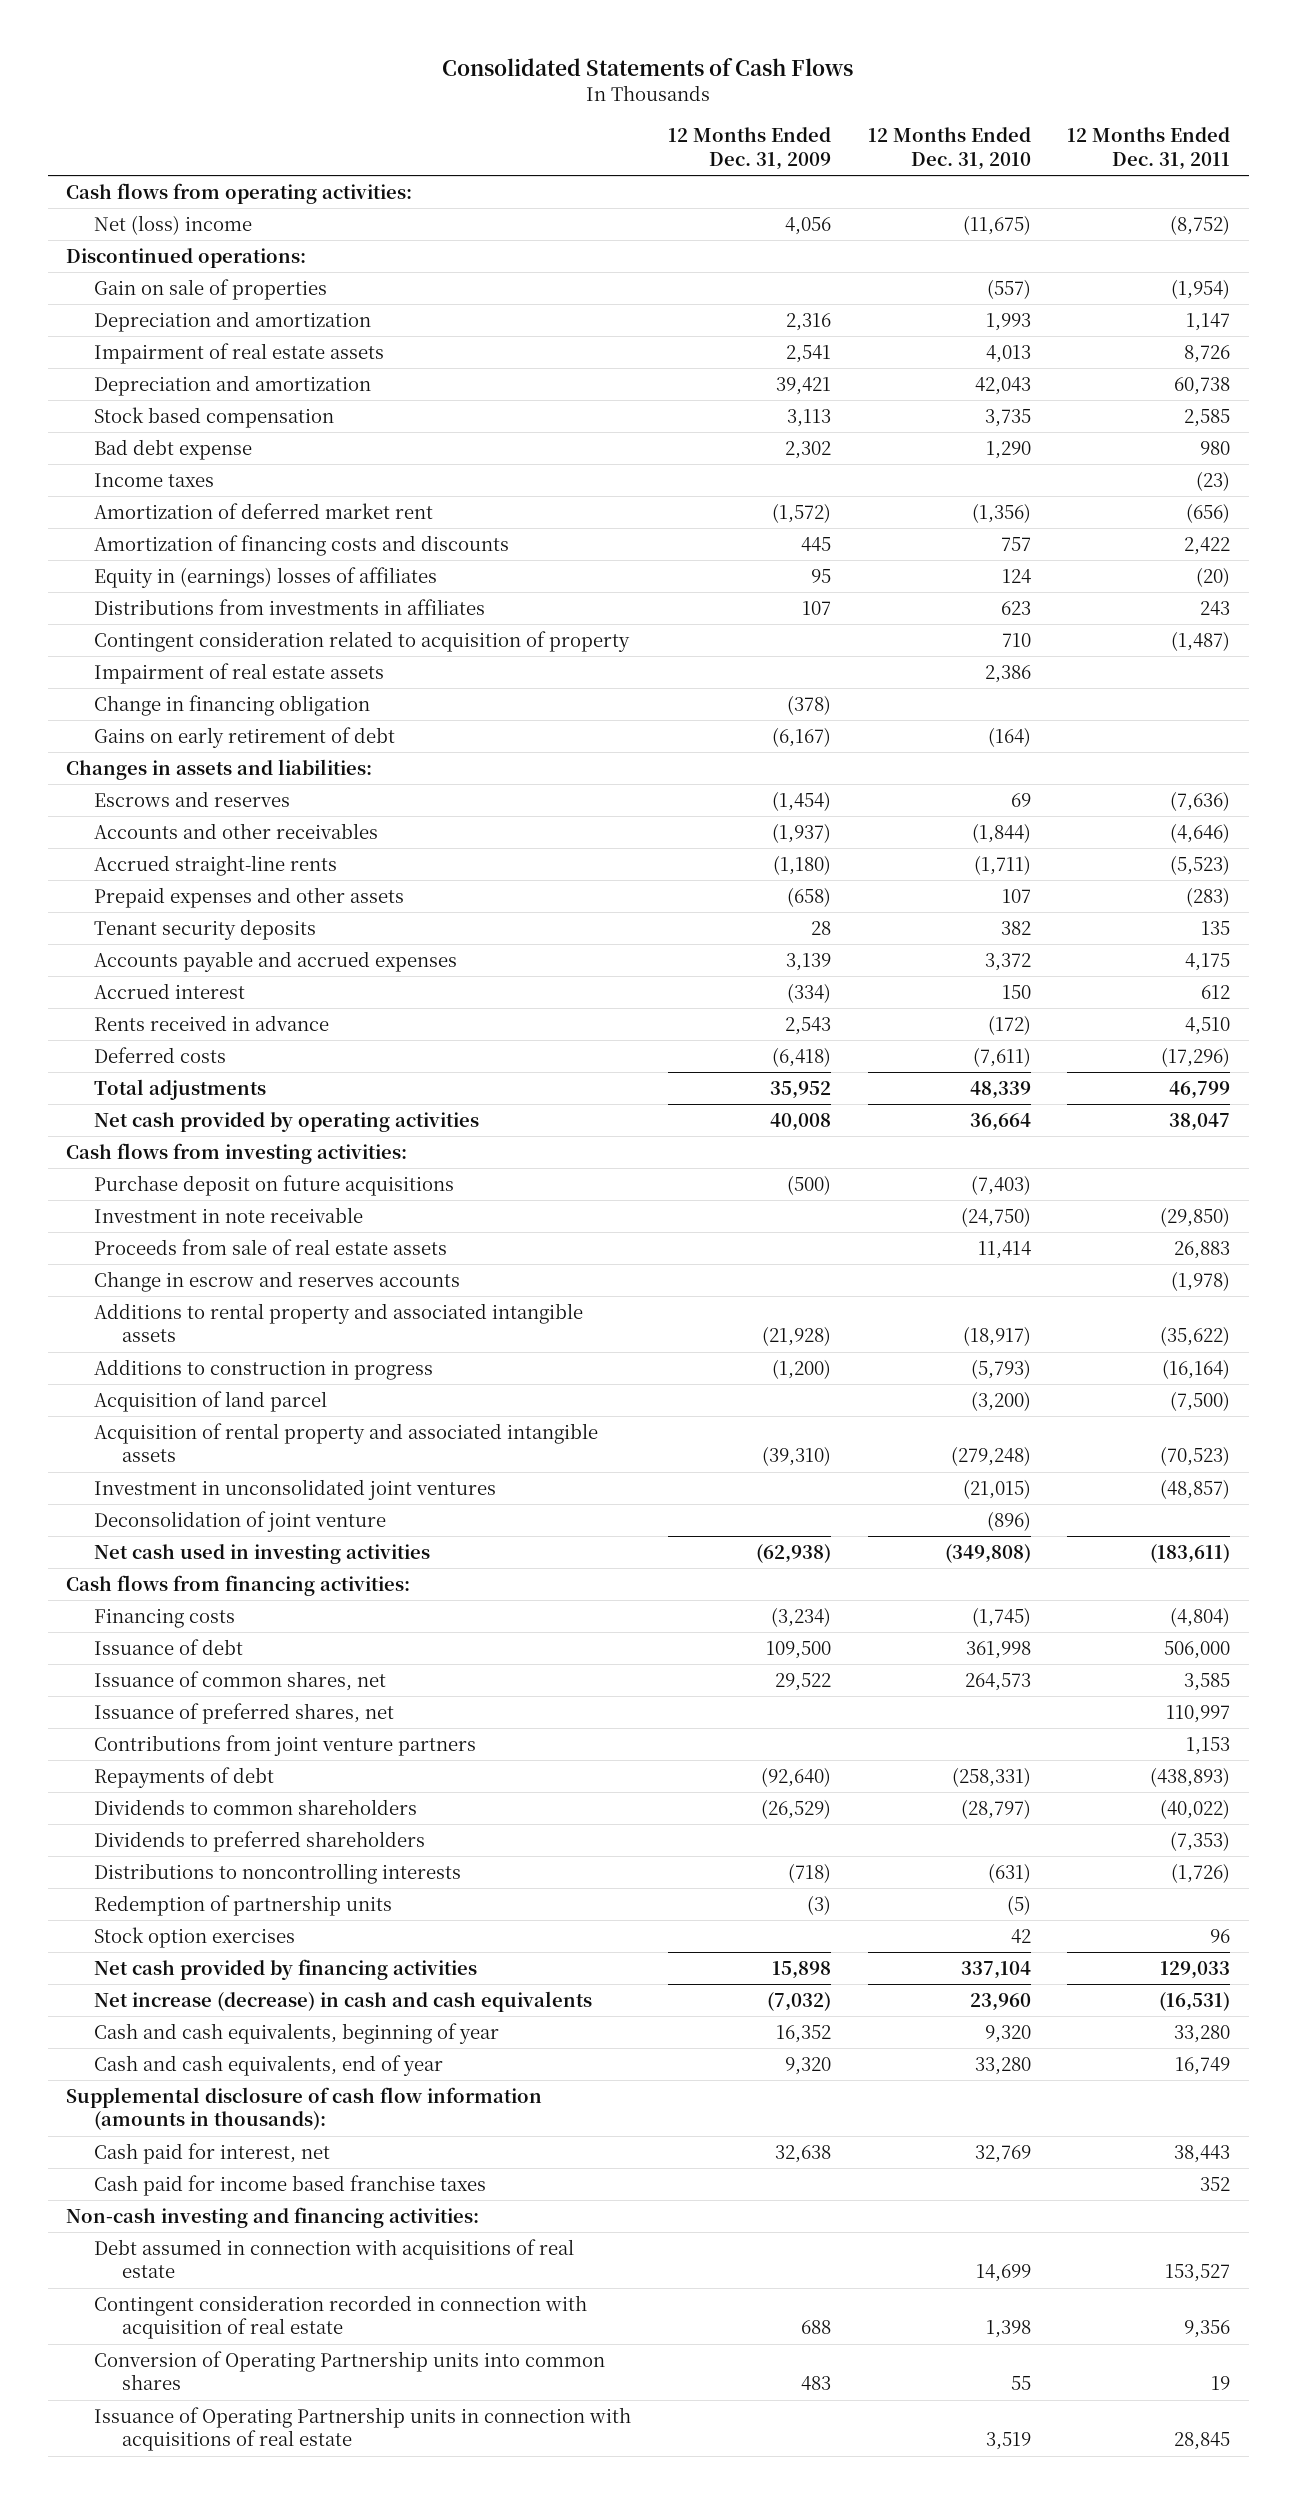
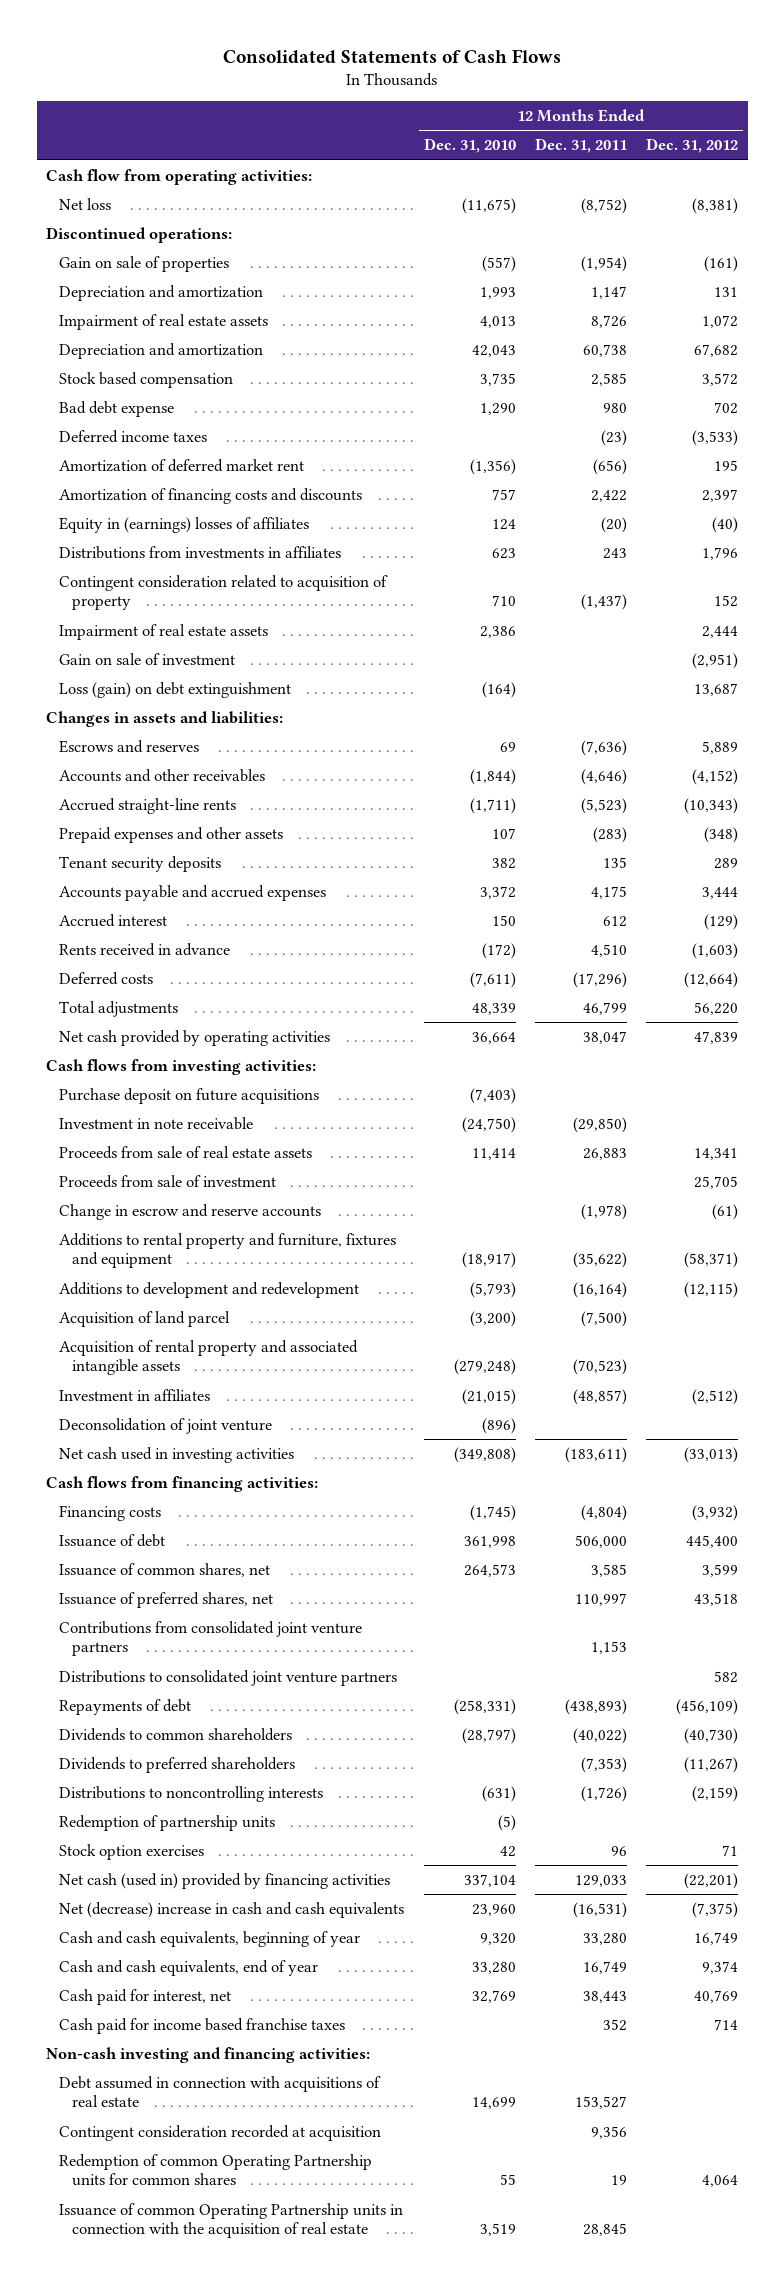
[667,127,831,170] 12 Months Ended Dec. 31, 2009 -> none
none -> [646,138,739,154] Dec. 31, 2012
[65,182,412,204] Cash flows from operating activities: -> [46,168,313,185] Cash flow from operating activities:
[93,214,252,235] Net (loss) income -> [59,197,112,210] Net loss
[93,472,214,487] Income taxes -> [59,429,208,443] Deferred income taxes
[1171,630,1231,651] (1,487) -> [580,594,627,611] (1,437)
[93,694,370,716] Change in financing obligation -> none
none -> [59,652,236,665] Gain on sale of investment
[93,726,395,748] Gains on early retirement of debt -> [59,681,292,698] Loss (gain) on debt extinguishment
none -> [59,1174,277,1188] Proceeds from sale of investment
[93,1270,460,1292] Change in escrow and reserves accounts -> [59,1203,322,1220] Change in escrow and reserve accounts
[93,1302,583,1343] Additions to rental property and associated intangible assets -> [59,1232,397,1269] Additions to rental property and furniture, fixtures and equipment
[93,1358,433,1380] Additions to construction in progress -> [59,1281,360,1298] Additions to development and redevelopment
[93,1478,496,1500] Investment in unconsolidated joint ventures -> [59,1388,211,1401] Investment in affiliates
[93,1734,476,1756] Contributions from joint venture partners -> [59,1620,363,1657] Contributions from consolidated joint venture partners
none -> [59,1669,398,1686] Distributions to consolidated joint venture partners
[93,1958,477,1980] Net cash provided by financing activities -> [59,1872,391,1889] Net cash (used in) provided by financing activities
[93,1990,592,2012] Net increase (decrease) in cash and cash equivalents -> [59,1901,405,1918] Net (decrease) increase in cash and cash equivalents
[65,2086,542,2131] Supplemental disclosure of cash flow information (amounts in thousands): -> none
[93,2294,587,2340] Contingent consideration recorded in connection with acquisition of real estate -> none
none -> [59,2124,382,2141] Contingent consideration recorded at acquisition
[93,2350,605,2391] Conversion of Operating Partnership units into common shares -> [59,2153,373,2187] Redemption of common Operating Partnership units for common shares
[93,2406,631,2452] Issuance of Operating Partnership units in connection with acquisitions of real estate -> [59,2202,404,2239] Issuance of common Operating Partnership units in connection with the acquisition of real estate

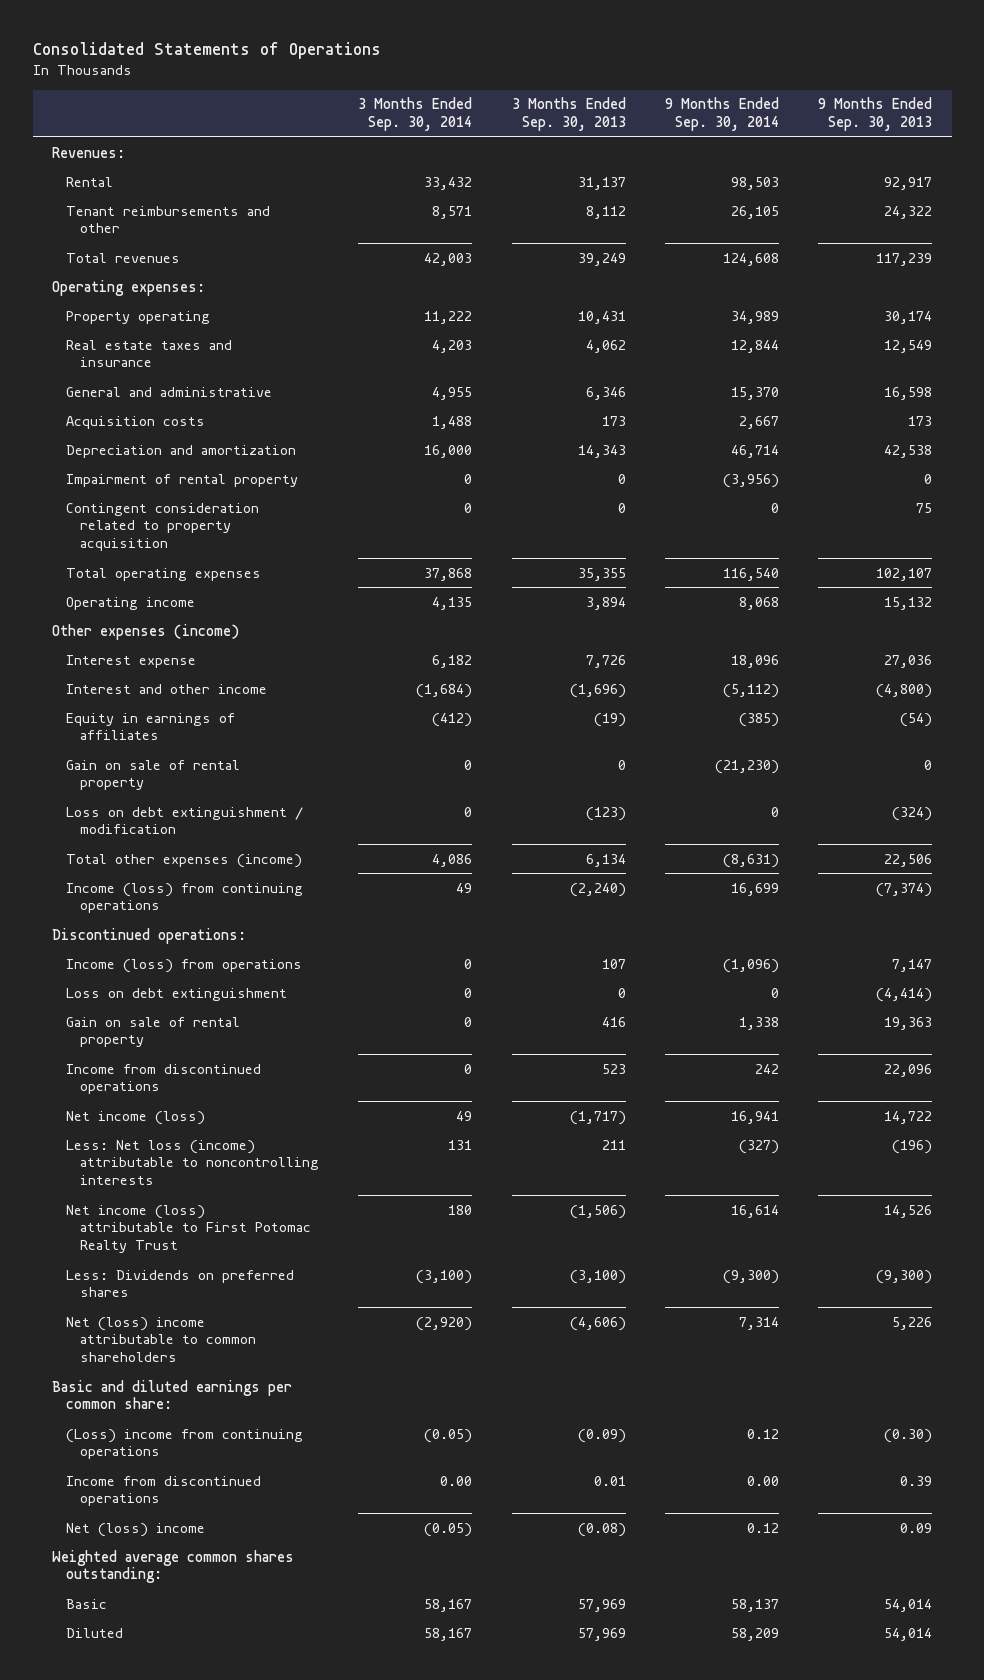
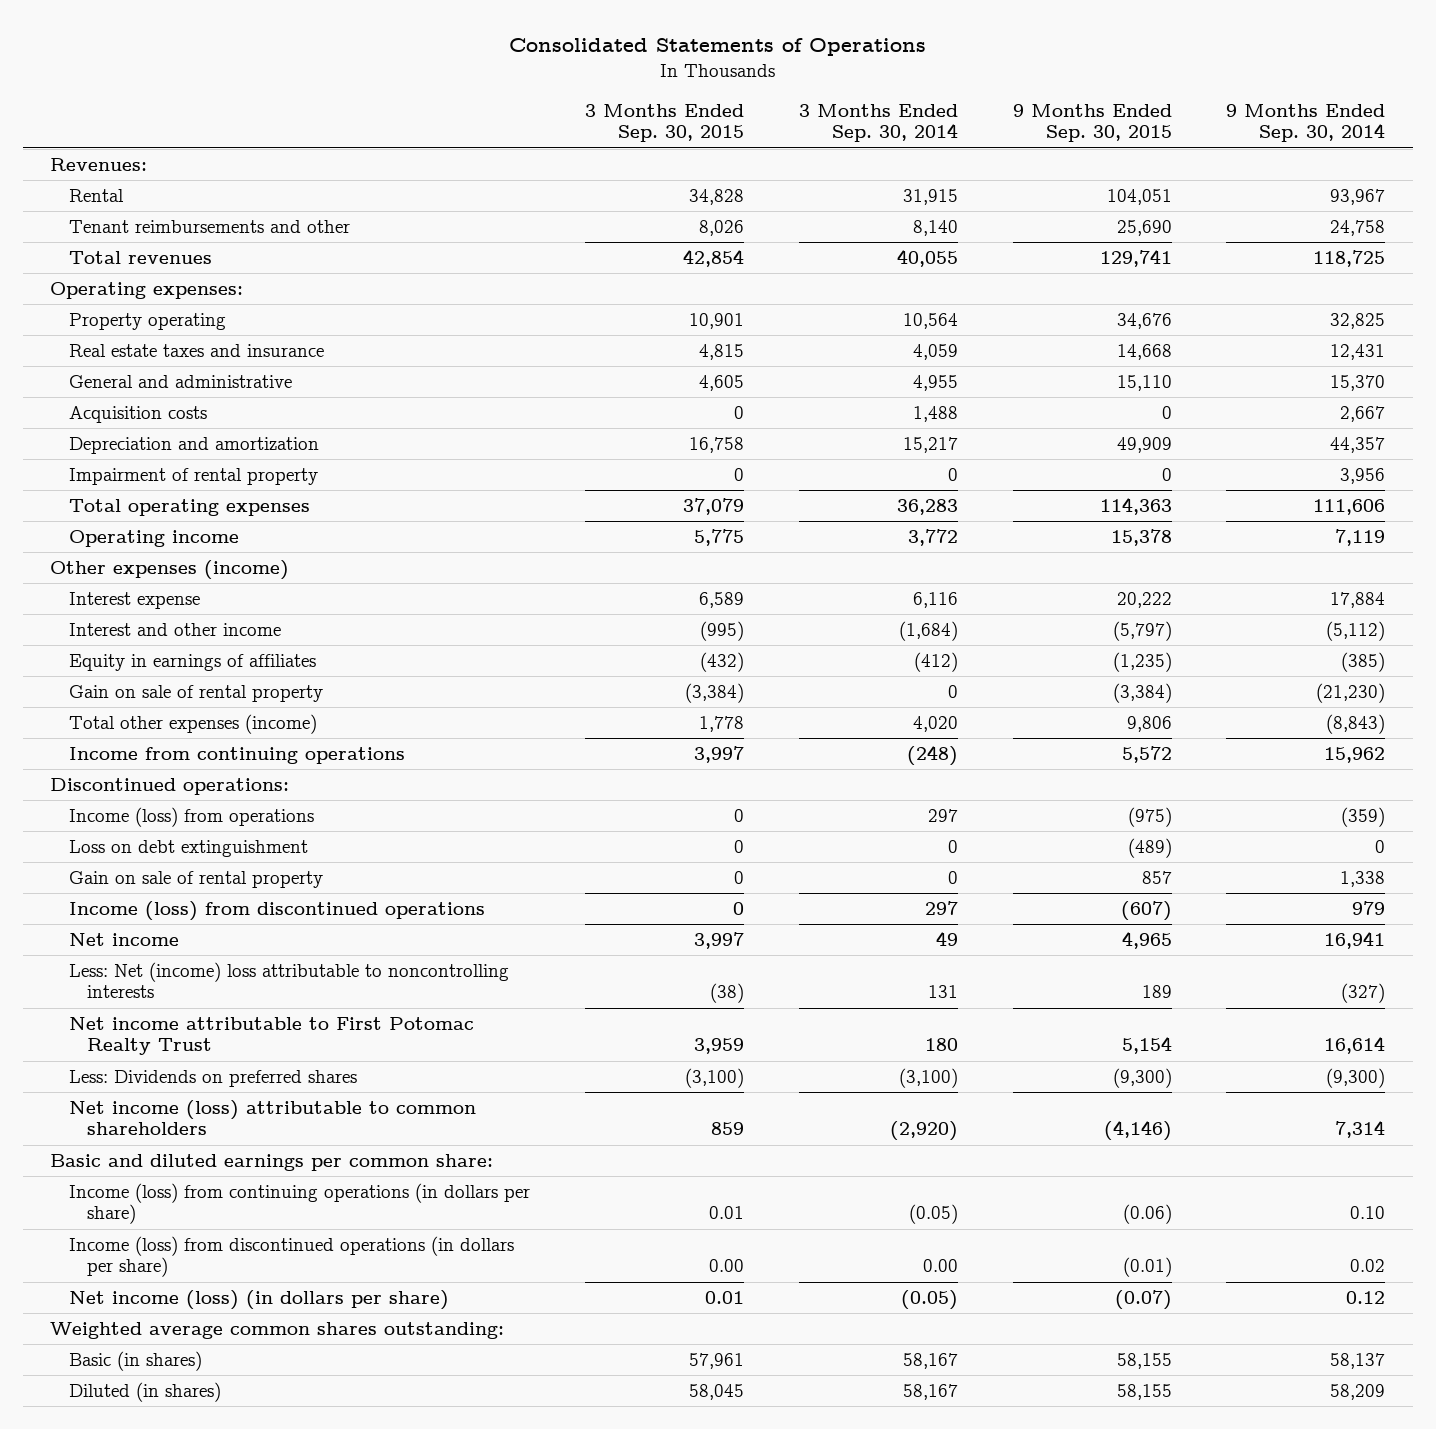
[511,97,626,132] 3 Months Ended Sep. 30, 2013 -> none
[818,97,933,132] 9 Months Ended Sep. 30, 2013 -> none
none -> [584,103,744,143] 3 Months Ended Sep. 30, 2015
none -> [1012,103,1172,143] 9 Months Ended Sep. 30, 2015
[424,176,473,190] 33,432 -> [902,188,958,205] 31,915
[730,176,779,190] 98,503 -> [1330,188,1386,205] 93,967
[432,205,473,219] 8,571 -> [912,219,958,236] 8,140
[730,205,779,219] 26,105 -> [1330,219,1386,236] 24,758
[424,252,473,266] 42,003 -> [896,248,958,267] 40,055
[722,252,779,266] 124,608 -> [1313,249,1386,267] 118,725
[424,310,473,324] 11,222 -> [902,312,958,329] 10,564
[730,310,779,324] 34,989 -> [1330,312,1386,329] 32,825
[432,339,473,353] 4,203 -> [912,343,958,360] 4,059
[730,339,779,353] 12,844 -> [1330,343,1386,360] 12,431
[66,502,260,552] Contingent consideration related to property acquisition -> none
[424,444,473,458] 16,000 -> [902,436,958,453] 15,217
[730,444,779,458] 46,714 -> [1330,436,1386,453] 44,357
[722,473,779,488] (3,956) -> [1340,467,1386,484] 3,956
[424,567,473,581] 37,868 -> [896,498,958,515] 36,283
[722,567,779,581] 116,540 -> [1313,498,1386,515] 111,606
[432,596,473,610] 4,135 -> [907,528,958,546] 3,772
[738,596,779,610] 8,068 -> [1335,528,1386,546] 7,119
[432,654,473,668] 6,182 -> [912,591,958,608] 6,116
[730,654,779,668] 18,096 -> [1330,591,1386,608] 17,884
[66,806,304,835] Loss on debt extinguishment / modification -> none
[432,853,473,867] 4,086 -> [912,715,958,732] 4,020
[722,853,779,868] (8,631) -> [1326,713,1386,734] (8,843)
[66,882,304,914] Income (loss) from continuing operations -> [68,746,405,764] Income from continuing operations
[456,882,473,893] 49 -> [906,744,958,766] (248)
[730,882,779,896] 16,699 -> [1324,746,1386,763] 15,962
[464,958,473,969] 0 -> [927,808,958,822] 297
[722,958,779,973] (1,096) -> [1341,806,1386,827] (359)
[66,1063,262,1095] Income from discontinued operations -> [68,900,485,921] Income (loss) from discontinued operations
[464,1063,473,1074] 0 -> [924,900,958,915] 297
[754,1063,779,1074] 242 -> [1352,900,1386,915] 979
[66,1110,206,1125] Net income (loss) -> [68,932,179,946] Net income
[66,1139,319,1186] Less: Net loss (income) attributable to noncontrolling interests -> [68,961,509,999] Less: Net (income) loss attributable to noncontrolling interests
[66,1204,311,1254] Net income (loss) attributable to First Potomac Realty Trust -> [68,1016,474,1056] Net income attributable to First Potomac Realty Trust
[66,1316,256,1363] Net (loss) income attributable to common shareholders -> [68,1099,476,1136] Net income (loss) attributable to common shareholders
[66,1428,304,1460] (Loss) income from continuing operations -> [68,1182,530,1225] Income (loss) from continuing operations (in dollars per share)
[746,1428,779,1439] 0.12 -> [1350,1206,1386,1220] 0.10
[66,1475,262,1507] Income from discontinued operations -> [68,1235,514,1278] Income (loss) from discontinued operations (in dollars per share)
[746,1475,779,1486] 0.00 -> [1350,1259,1386,1273] 0.02
[66,1522,206,1537] Net (loss) income -> [68,1289,449,1310] Net income (loss) (in dollars per share)
[66,1598,108,1609] Basic -> [68,1350,202,1371] Basic (in shares)
[66,1627,124,1638] Diluted -> [68,1381,221,1402] Diluted (in shares)

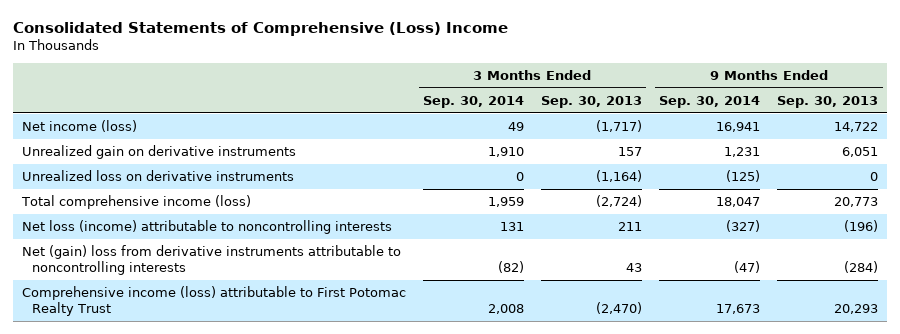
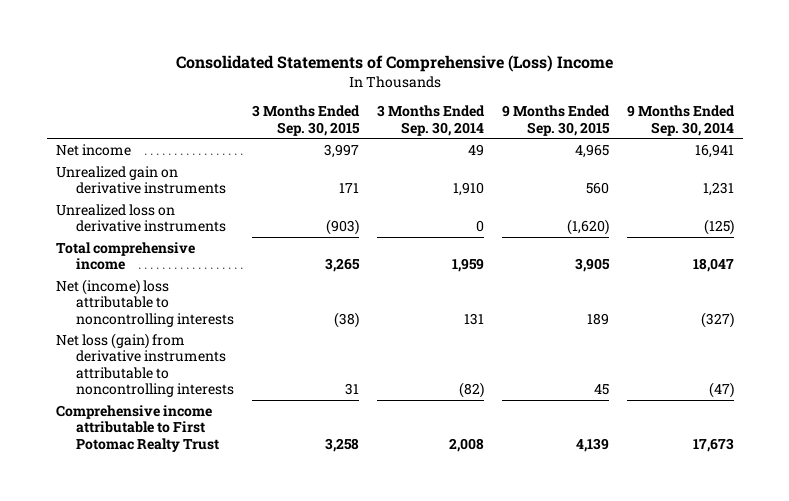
[541,96,643,109] Sep. 30, 2013 -> none
[777,96,879,109] Sep. 30, 2013 -> none
none -> [251,105,360,136] 3 Months Ended Sep. 30, 2015
none -> [501,105,610,136] 9 Months Ended Sep. 30, 2015
[21,120,137,133] Net income (loss) -> [55,143,131,156] Net income
[20,195,251,210] Total comprehensive income (loss) -> [55,241,195,271] Total comprehensive income
[21,220,392,235] Net loss (income) attributable to noncontrolling interests -> [55,278,234,327] Net (income) loss attributable to noncontrolling interests
[21,245,401,276] Net (gain) loss from derivative instruments attributable to noncontrolling interests -> [55,332,234,398] Net loss (gain) from derivative instruments attributable to noncontrolling interests
[21,286,406,317] Comprehensive income (loss) attributable to First Potomac Realty Trust -> [55,404,219,452] Comprehensive income attributable to First Potomac Realty Trust

